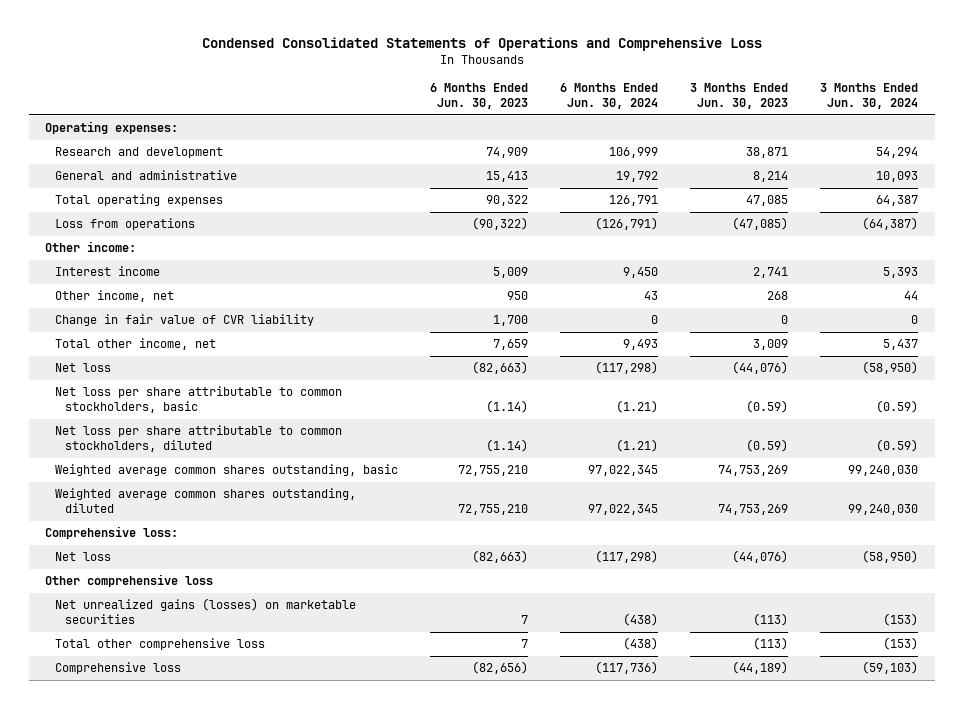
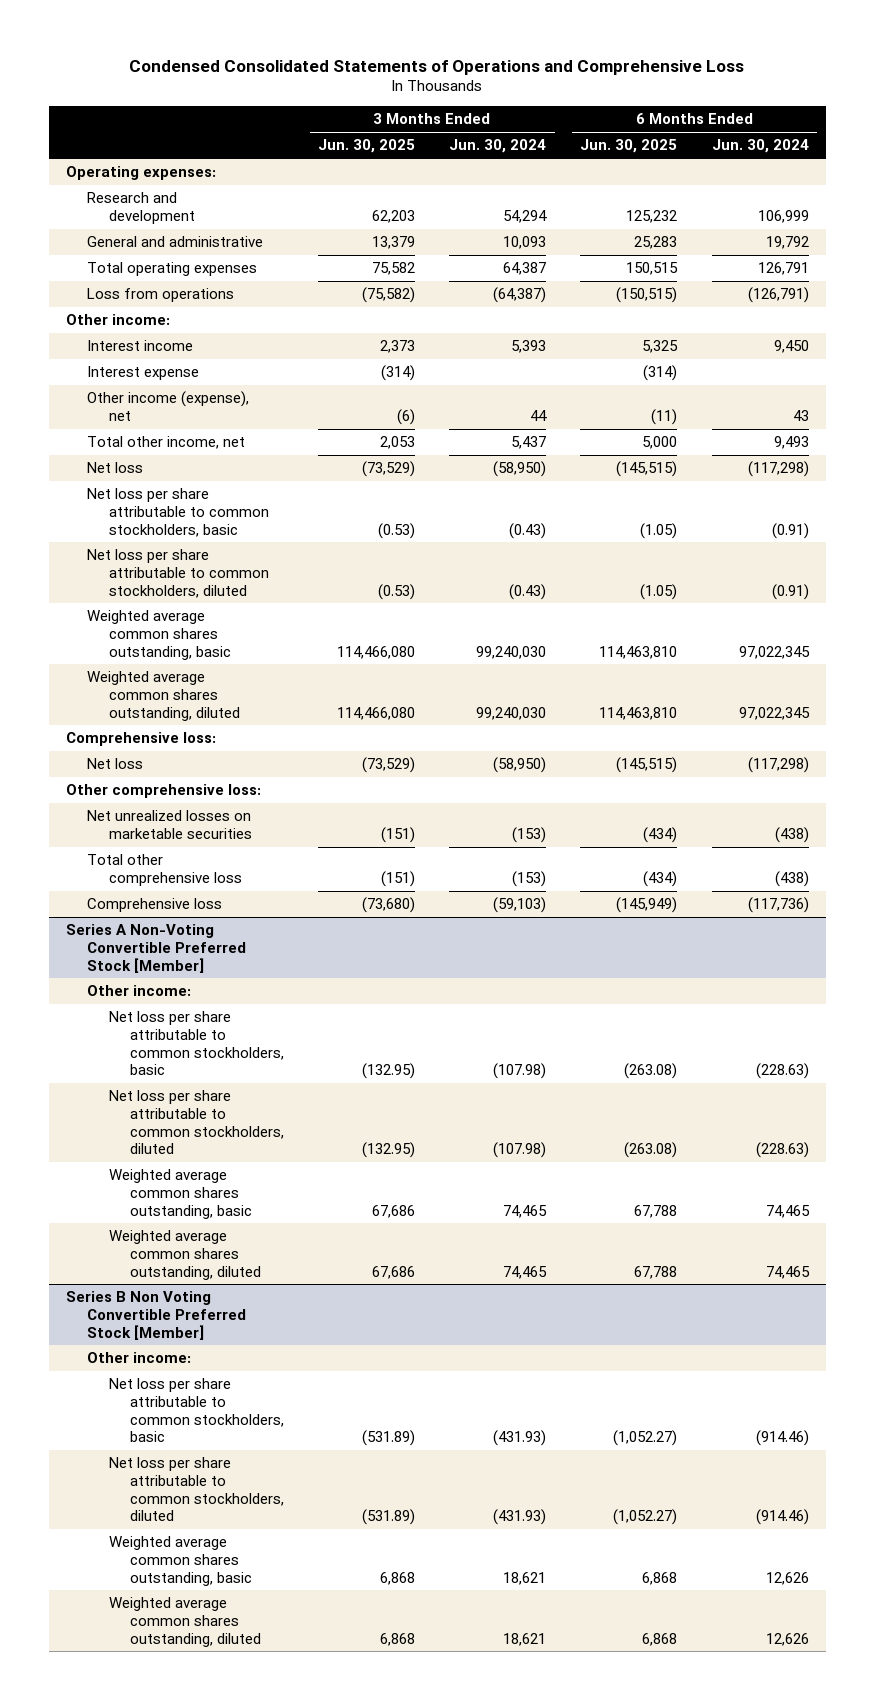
[430,83,529,110] 6 Months Ended Jun. 30, 2023 -> none
[690,83,789,110] 3 Months Ended Jun. 30, 2023 -> none
none -> [318,139,416,154] Jun. 30, 2025
none -> [580,139,678,154] Jun. 30, 2025
[54,314,314,327] Change in fair value of CVR liability -> none
none -> [87,366,200,381] Interest expense
[54,290,174,303] Other income, net -> [87,391,250,421] Other income (expense), net
[616,400,659,414] (1.21) -> [771,522,809,539] (0.91)
[876,400,919,414] (0.59) -> [509,522,547,539] (0.43)
[616,439,659,453] (1.21) -> [771,583,809,600] (0.91)
[876,439,919,453] (0.59) -> [509,583,547,600] (0.43)
[45,574,214,588] Other comprehensive loss -> [65,784,261,799] Other comprehensive loss:
[54,598,356,625] Net unrealized gains (losses) on marketable securities -> [87,810,252,839] Net unrealized losses on marketable securities
none -> [65,924,247,973] Series A Non-Voting Convertible Preferred Stock [Member]
none -> [87,985,192,997] Other income:
none -> [108,1011,285,1076] Net loss per share attributable to common stockholders, basic
none -> [108,1090,285,1155] Net loss per share attributable to common stockholders, diluted
none -> [108,1169,253,1219] Weighted average common shares outstanding, basic
none -> [108,1230,262,1280] Weighted average common shares outstanding, diluted
none -> [65,1291,247,1340] Series B Non Voting Convertible Preferred Stock [Member]
none -> [87,1352,192,1364] Other income:
none -> [108,1378,285,1443] Net loss per share attributable to common stockholders, basic
none -> [108,1457,285,1522] Net loss per share attributable to common stockholders, diluted
none -> [108,1536,253,1586] Weighted average common shares outstanding, basic
none -> [108,1597,262,1647] Weighted average common shares outstanding, diluted

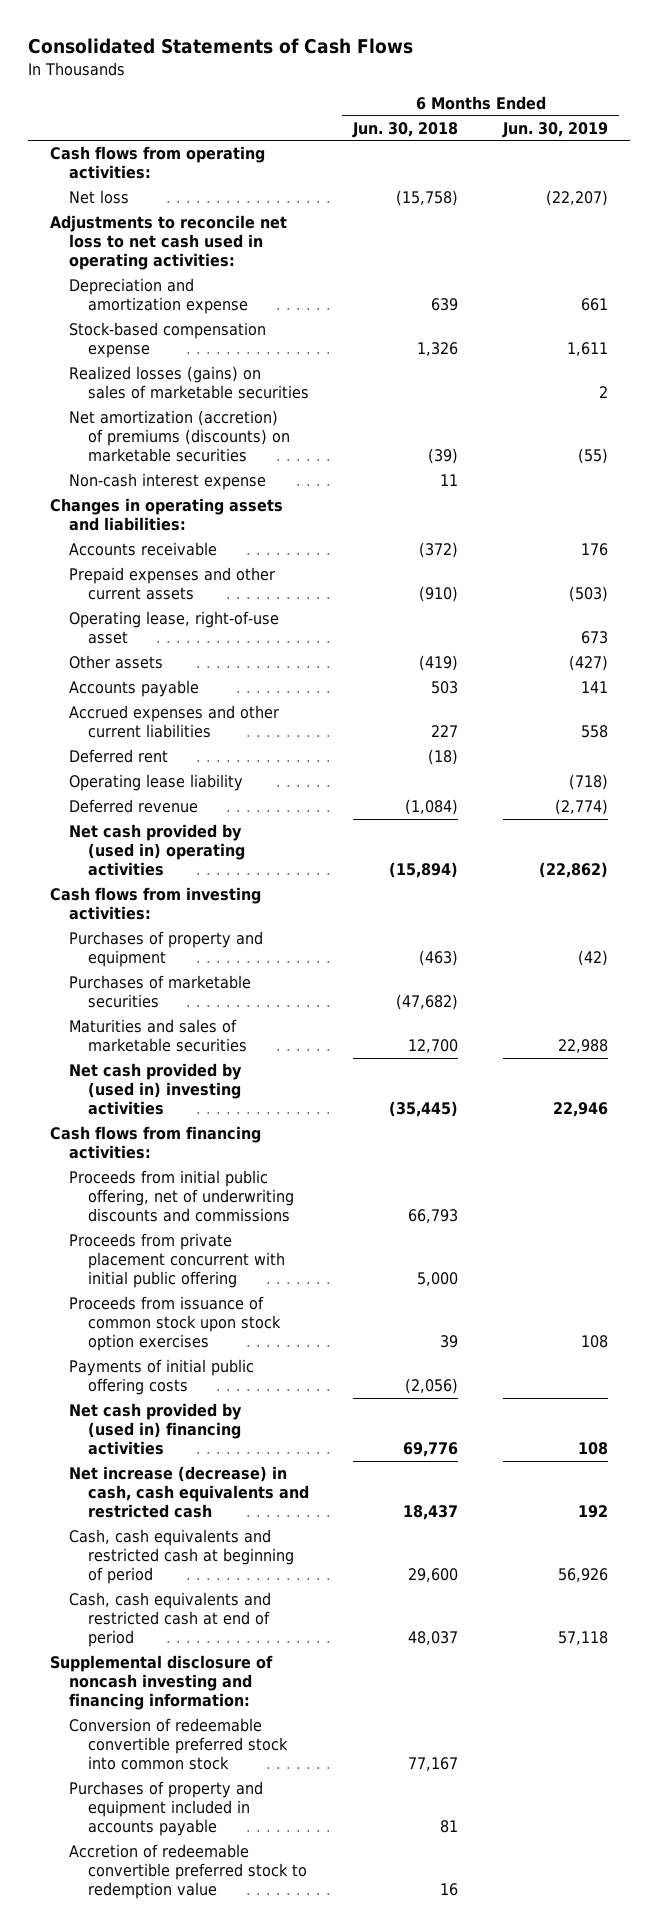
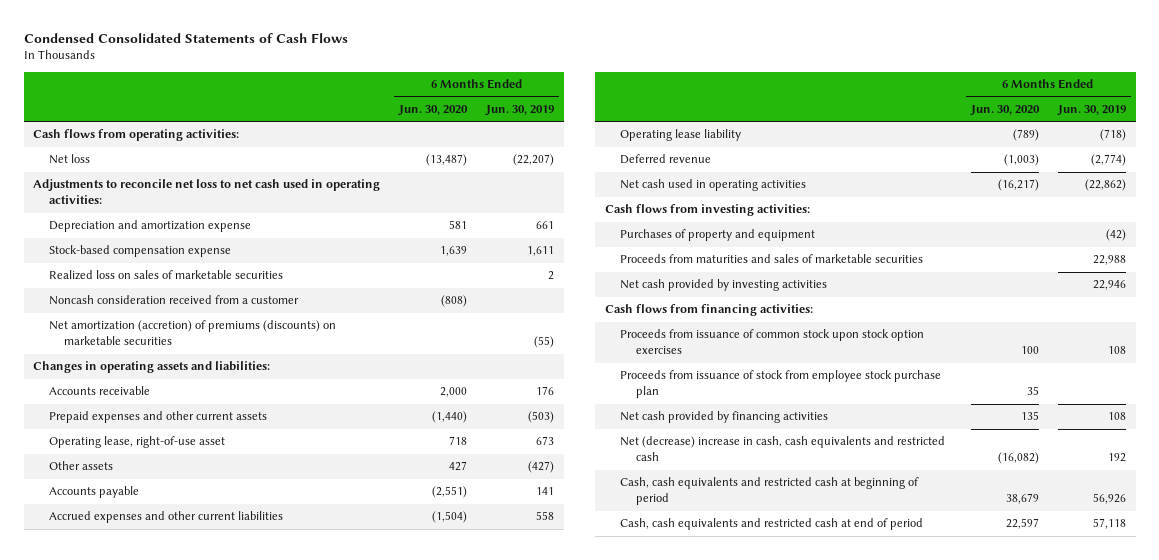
[28,38,414,55] Consolidated Statements of Cash Flows -> [23,32,348,43] Condensed Consolidated Statements of Cash Flows
[352,121,459,138] Jun. 30, 2018 -> none
none -> [398,104,469,116] Jun. 30, 2020
[69,366,310,400] Realized losses (gains) on sales of marketable securities -> [48,270,283,281] Realized loss on sales of marketable securities
none -> [48,295,299,306] Noncash consideration received from a customer
[69,473,267,491] Non-cash interest expense -> none
[69,749,169,764] Deferred rent -> none
[69,824,246,877] Net cash provided by (used in) operating activities -> [620,179,807,192] Net cash used in operating activities
[69,975,252,1009] Purchases of marketable securities -> none
[69,1019,248,1053] Maturities and sales of marketable securities -> [620,254,924,264] Proceeds from maturities and sales of marketable securities
[69,1063,243,1116] Net cash provided by (used in) investing activities -> [620,279,828,292] Net cash provided by investing activities
[69,1170,295,1223] Proceeds from initial public offering, net of underwriting discounts and commissions -> none
[69,1233,286,1289] Proceeds from private placement concurrent with initial public offering -> none
[69,1359,255,1396] Payments of initial public offering costs -> none
none -> [620,370,942,399] Proceeds from issuance of stock from employee stock purchase plan
[69,1403,243,1456] Net cash provided by (used in) financing activities -> [620,411,829,424] Net cash provided by financing activities
[69,1466,310,1519] Net increase (decrease) in cash, cash equivalents and restricted cash -> [620,436,946,462] Net (decrease) increase in cash, cash equivalents and restricted cash
[50,1655,274,1711] Supplemental disclosure of noncash investing and financing information: -> none
[69,1718,289,1771] Conversion of redeemable convertible preferred stock into common stock -> none
[69,1781,264,1837] Purchases of property and equipment included in accounts payable -> none
[69,1844,308,1900] Accretion of redeemable convertible preferred stock to redemption value -> none

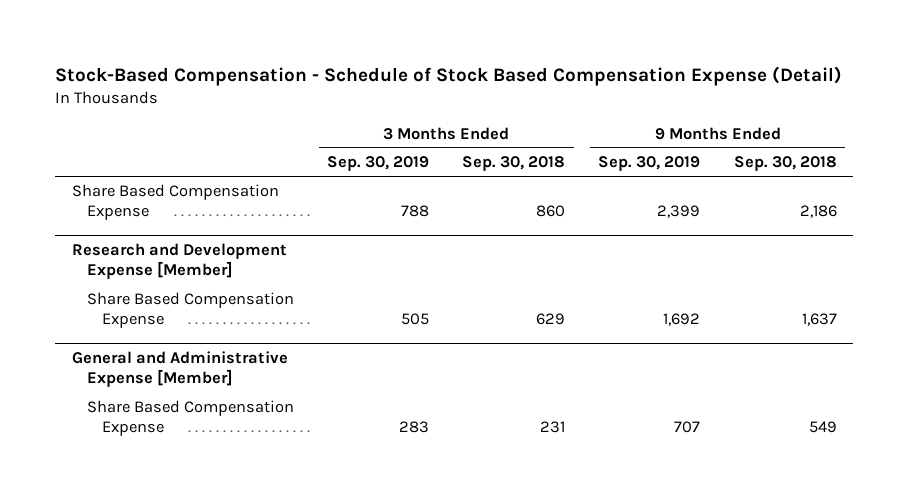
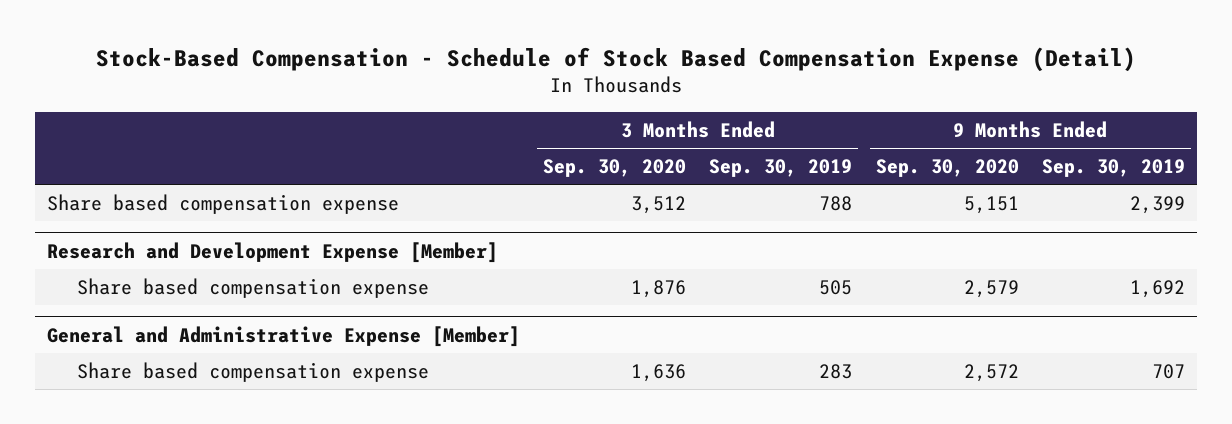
[462,156,566,172] Sep. 30, 2018 -> none
[733,156,837,172] Sep. 30, 2018 -> none
none -> [543,159,687,178] Sep. 30, 2020
none -> [875,159,1019,178] Sep. 30, 2020
[71,184,279,221] Share Based Compensation Expense -> [46,193,399,214] Share based compensation expense
[86,292,294,329] Share Based Compensation Expense -> [77,277,430,298] Share based compensation expense
[86,400,294,437] Share Based Compensation Expense -> [77,361,430,382] Share based compensation expense

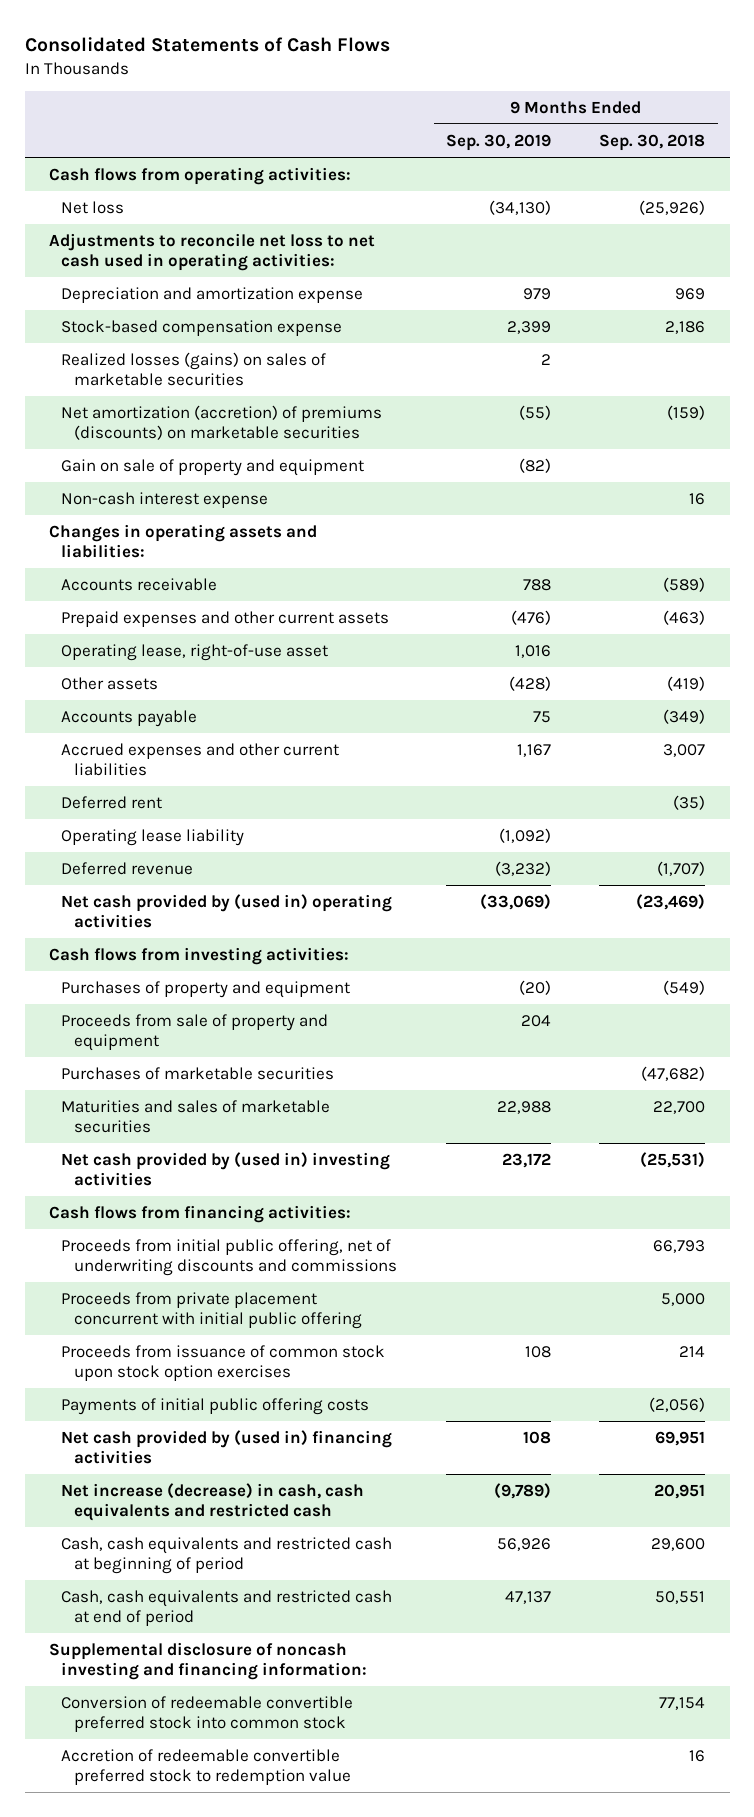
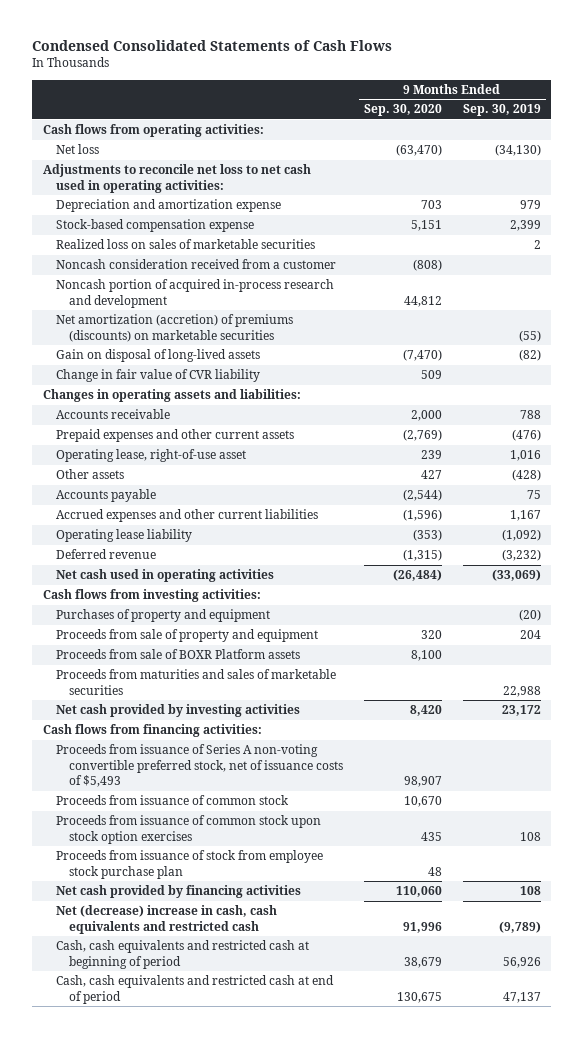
[24,36,390,52] Consolidated Statements of Cash Flows -> [32,40,393,52] Condensed Consolidated Statements of Cash Flows
[599,133,706,151] Sep. 30, 2018 -> none
none -> [363,104,442,117] Sep. 30, 2020
[61,351,327,386] Realized losses (gains) on sales of marketable securities -> [55,239,315,250] Realized loss on sales of marketable securities
none -> [55,259,336,270] Noncash consideration received from a customer
none -> [55,279,334,308] Noncash portion of acquired in-process research and development
[61,491,269,508] Non-cash interest expense -> none
[61,458,365,476] Gain on sale of property and equipment -> [55,349,260,363] Gain on disposal of long-lived assets
none -> [55,369,260,383] Change in fair value of CVR liability
[61,795,163,809] Deferred rent -> none
[61,893,393,928] Net cash provided by (used in) operating activities -> [55,569,274,583] Net cash used in operating activities
[61,1066,335,1080] Purchases of marketable securities -> none
none -> [55,649,300,660] Proceeds from sale of BOXR Platform assets
[61,1099,331,1133] Maturities and sales of marketable securities -> [55,669,336,695] Proceeds from maturities and sales of marketable securities
[61,1151,391,1186] Net cash provided by (used in) investing activities -> [55,704,300,718] Net cash provided by investing activities
[61,1238,398,1276] Proceeds from initial public offering, net of underwriting discounts and commissions -> none
[61,1291,363,1329] Proceeds from private placement concurrent with initial public offering -> none
none -> [55,744,343,788] Proceeds from issuance of Series A non-voting convertible preferred stock, net of issuance costs of $5,493
none -> [55,795,289,806] Proceeds from issuance of common stock
[61,1397,370,1415] Payments of initial public offering costs -> none
none -> [55,850,323,879] Proceeds from issuance of stock from employee stock purchase plan
[61,1429,393,1464] Net cash provided by (used in) financing activities -> [55,885,301,899] Net cash provided by financing activities
[61,1482,365,1521] Net increase (decrease) in cash, cash equivalents and restricted cash -> [55,905,277,934] Net (decrease) increase in cash, cash equivalents and restricted cash
[48,1641,368,1680] Supplemental disclosure of noncash investing and financing information: -> none
[61,1695,354,1732] Conversion of redeemable convertible preferred stock into common stock -> none
[61,1748,352,1785] Accretion of redeemable convertible preferred stock to redemption value -> none

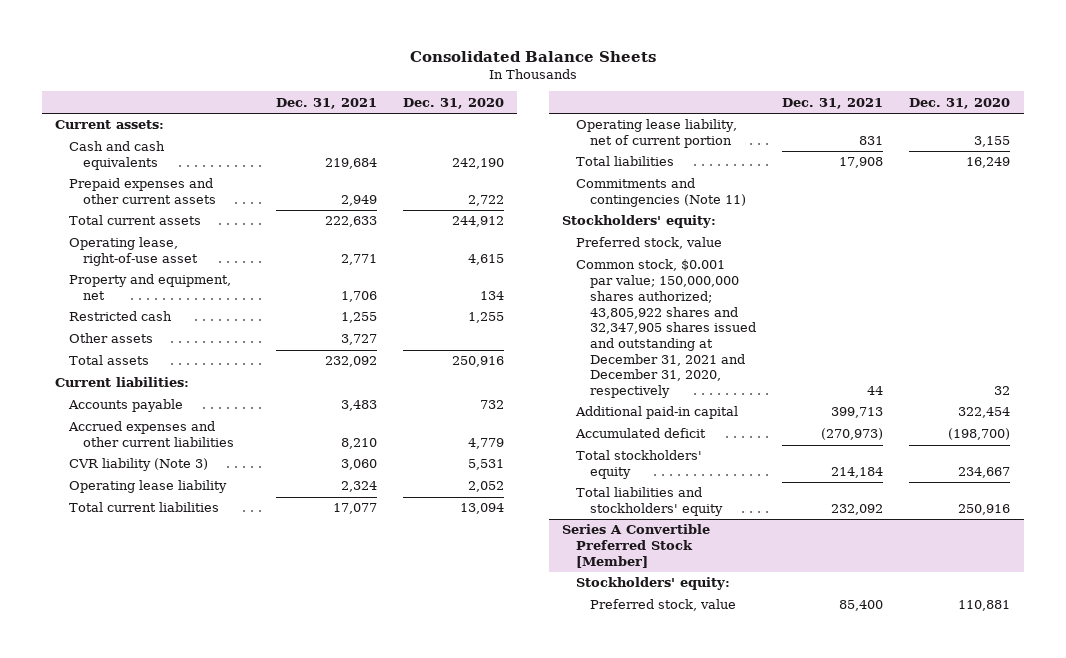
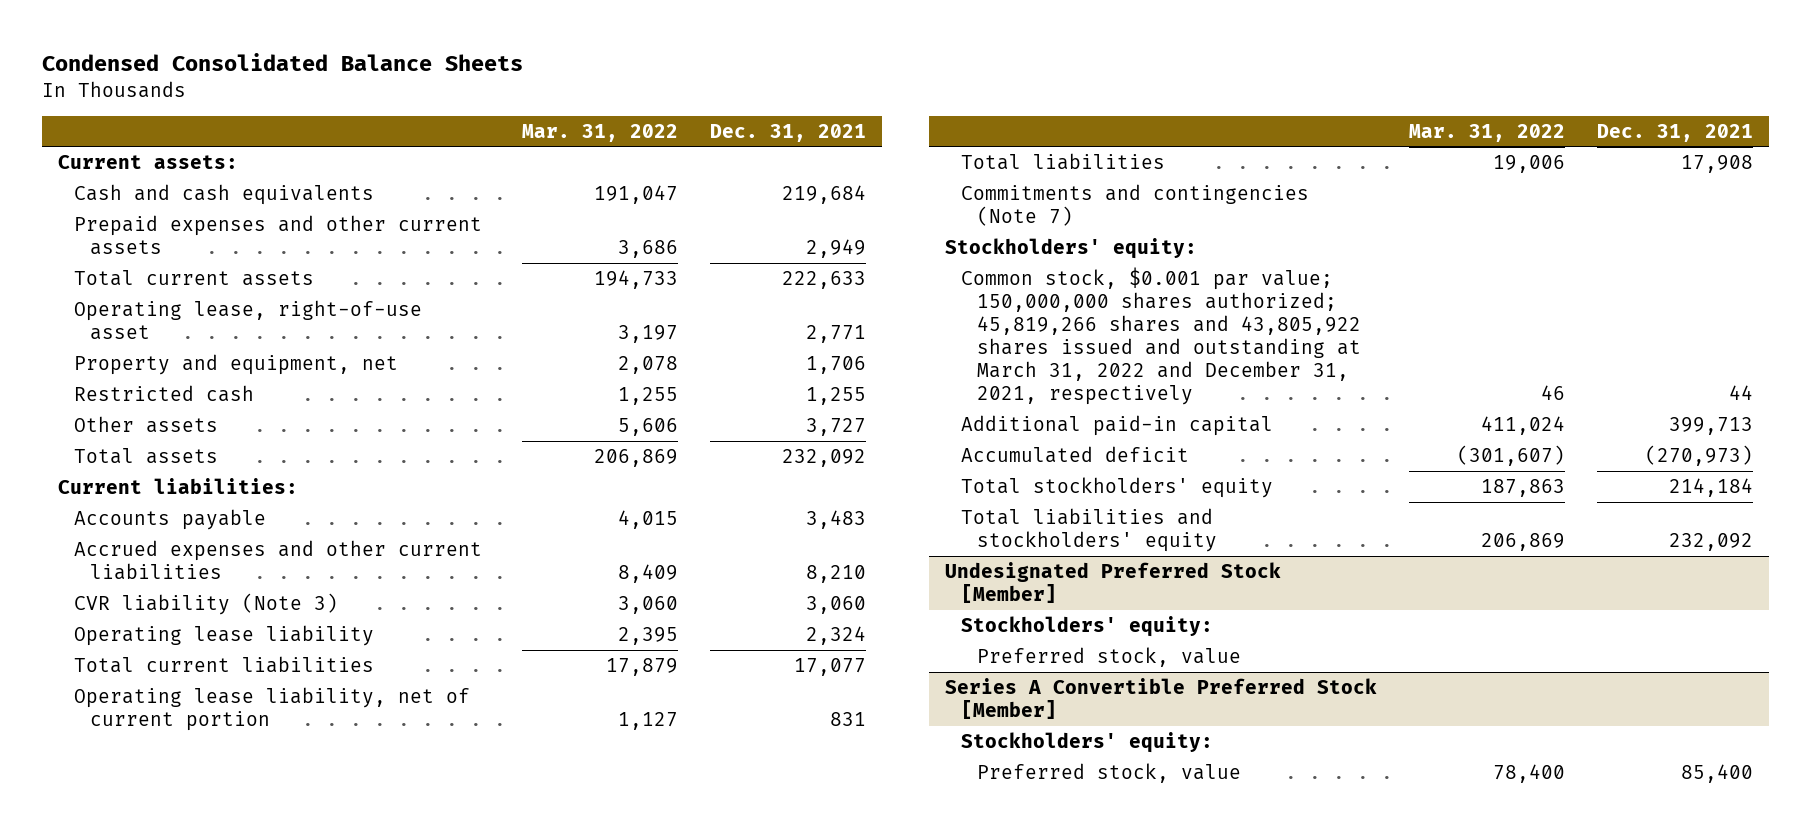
[409,50,656,62] Consolidated Balance Sheets -> [41,53,523,72] Condensed Consolidated Balance Sheets
[402,97,504,109] Dec. 31, 2020 -> none
none -> [521,123,678,142] Mar. 31, 2022
[575,178,746,208] Commitments and contingencies (Note 11) -> [961,184,1310,227] Commitments and contingencies (Note 7)
[575,237,722,250] Preferred stock, value -> none
[575,259,756,399] Common stock, $0.001 par value; 150,000,000 shares authorized; 43,805,922 shares and 32,347,905 shares issued and outstanding at December 31, 2021 and December 31, 2020, respectively -> [961,267,1362,406] Common stock, $0.001 par value; 150,000,000 shares authorized; 45,819,266 shares and 43,805,922 shares issued and outstanding at March 31, 2022 and December 31, 2021, respectively
none -> [944,562,1281,604] Undesignated Preferred Stock [Member]
none -> [961,616,1214,638] Stockholders' equity:
none -> [977,647,1242,668] Preferred stock, value

